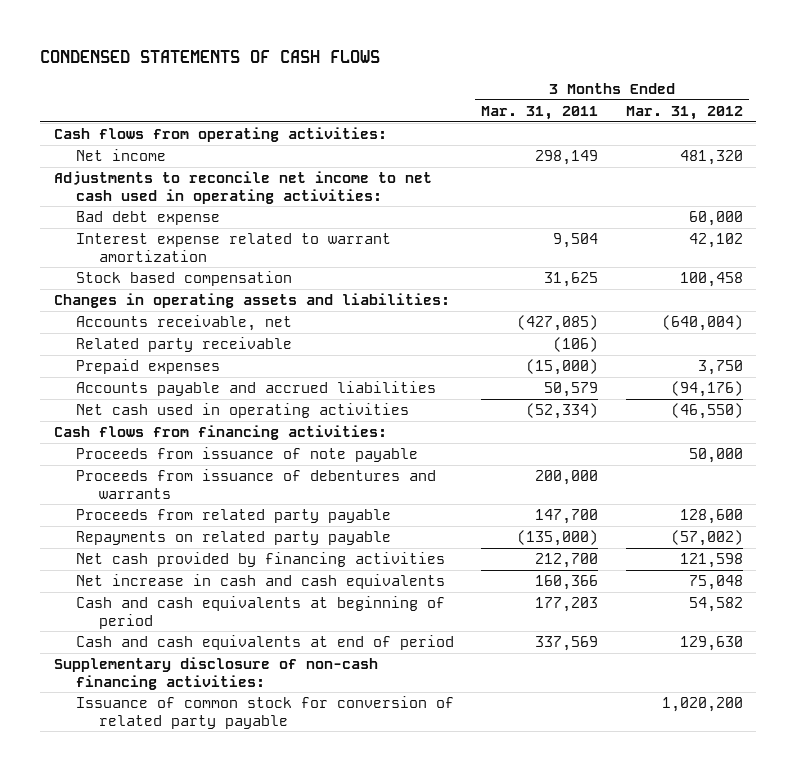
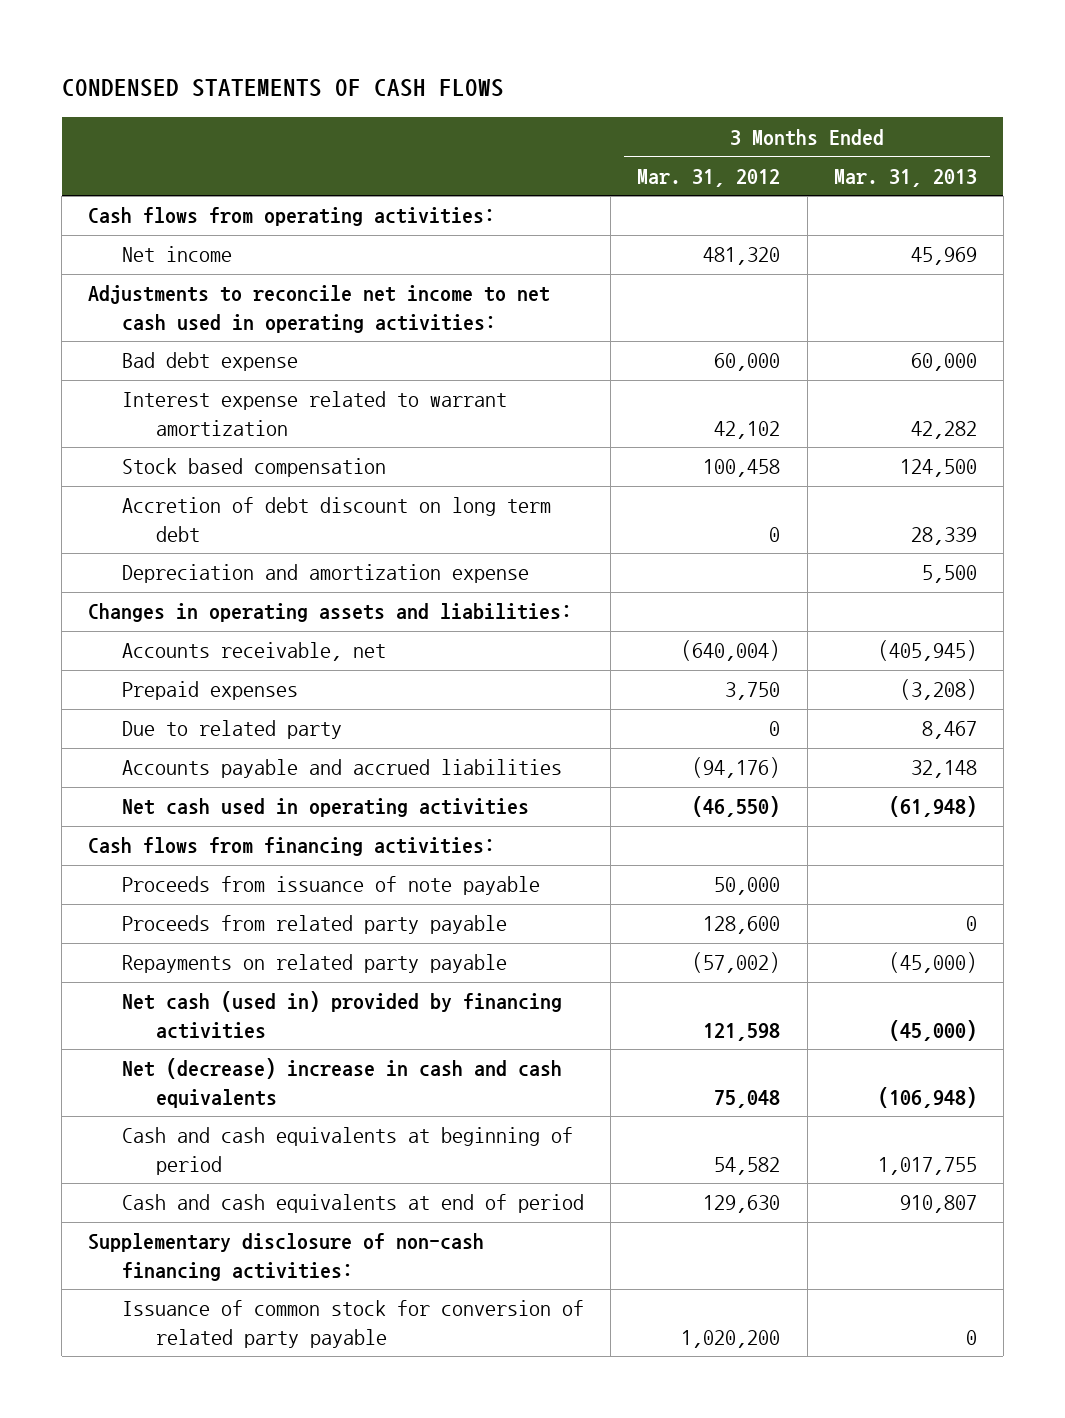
[481,105,599,120] Mar. 31, 2011 -> none
none -> [833,168,977,187] Mar. 31, 2013
none -> [122,497,552,542] Accretion of debt discount on long term debt
none -> [122,564,530,584] Depreciation and amortization expense
[76,337,293,353] Related party receivable -> none
none -> [122,720,343,740] Due to related party
[76,469,437,499] Proceeds from issuance of debentures and warrants -> none
[76,552,446,568] Net cash provided by financing activities -> [122,991,563,1039] Net cash (used in) provided by financing activities
[76,574,446,590] Net increase in cash and cash equivalents -> [122,1058,563,1108] Net (decrease) increase in cash and cash equivalents

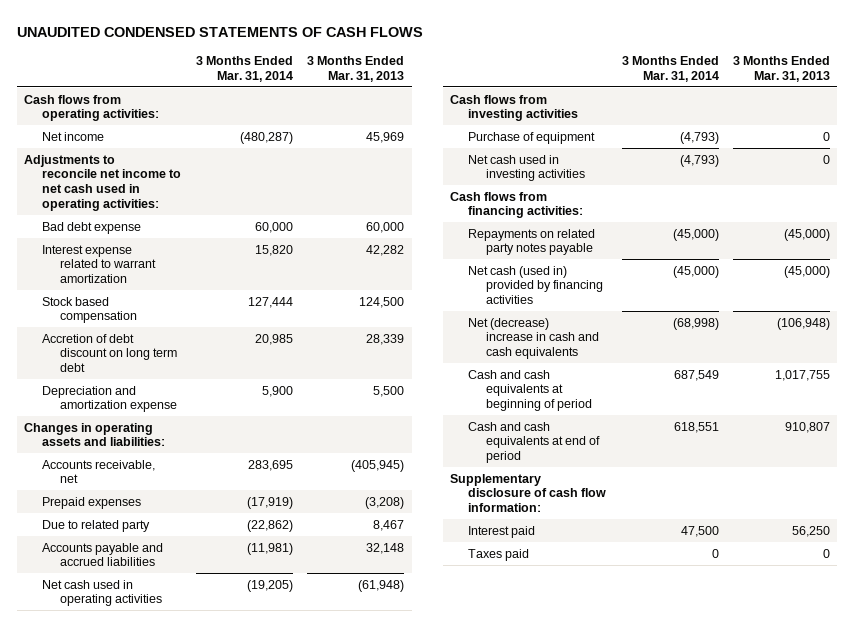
[61,79,504,98] CONDENSED STATEMENTS OF CASH FLOWS -> [17,26,424,37] UNAUDITED CONDENSED STATEMENTS OF CASH FLOWS
[637,168,781,187] Mar. 31, 2012 -> none
none -> [195,55,293,82] 3 Months Ended Mar. 31, 2014
none -> [450,94,579,122] Cash flows from investing activities
none -> [468,131,596,144] Purchase of equipment
none -> [468,154,586,182] Net cash used in investing activities
[122,876,541,896] Proceeds from issuance of note payable -> none
[122,915,508,935] Proceeds from related party payable -> none
[122,954,508,974] Repayments on related party payable -> [468,228,596,256] Repayments on related party notes payable
[88,1233,485,1281] Supplementary disclosure of non-cash financing activities: -> none
[122,1300,585,1348] Issuance of common stock for conversion of related party payable -> none
none -> [450,473,607,513] Supplementary disclosure of cash flow information:
none -> [468,525,536,538] Interest paid
none -> [468,548,530,561] Taxes paid

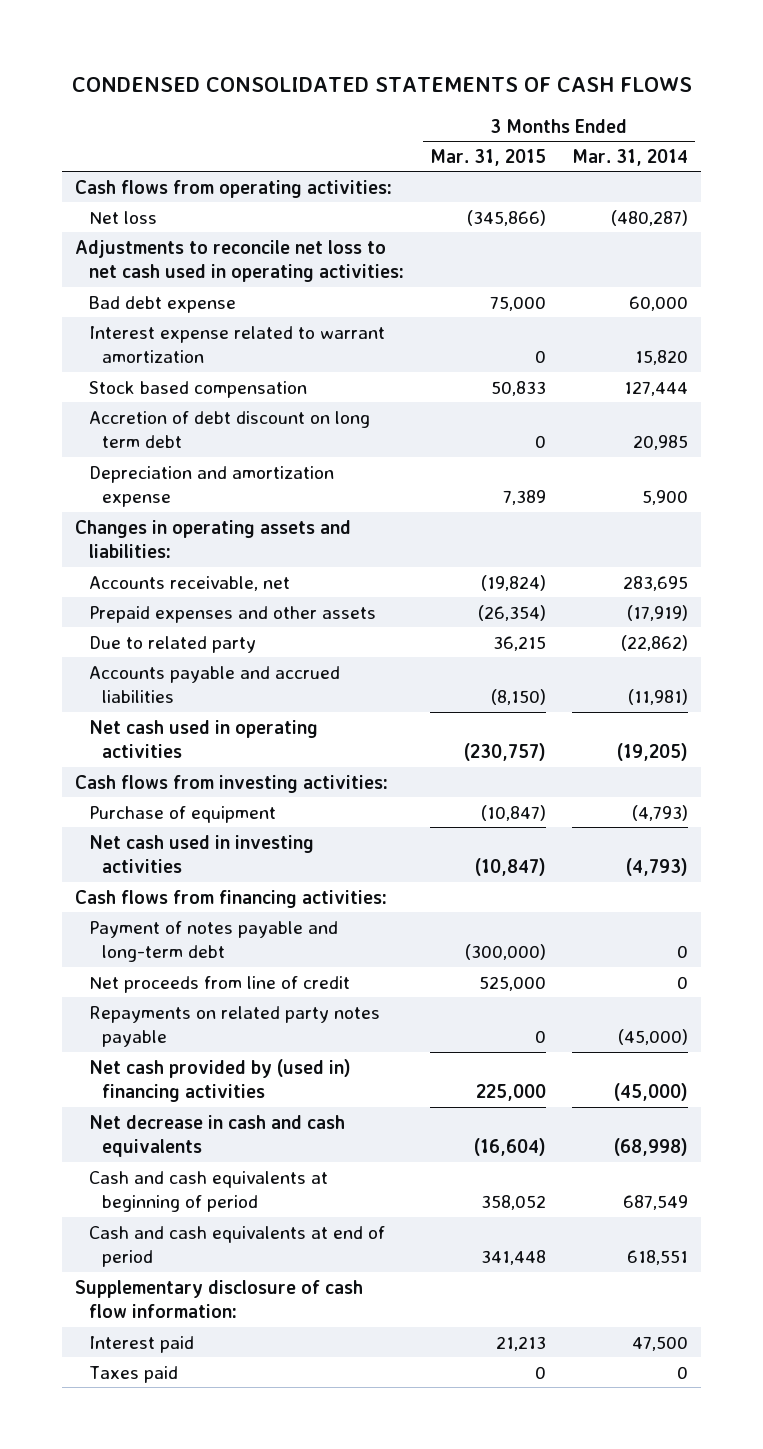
[17,26,424,37] UNAUDITED CONDENSED STATEMENTS OF CASH FLOWS -> [71,76,692,92] CONDENSED CONSOLIDATED STATEMENTS OF CASH FLOWS
[307,55,405,82] 3 Months Ended Mar. 31, 2013 -> none
none -> [429,148,546,166] Mar. 31, 2015
[42,131,105,141] Net income -> [88,210,157,224] Net loss
[24,154,182,212] Adjustments to reconcile net income to net cash used in operating activities: -> [75,239,404,283] Adjustments to reconcile net loss to net cash used in operating activities:
[42,496,142,509] Prepaid expenses -> [88,605,376,623] Prepaid expenses and other assets
[450,94,579,122] Cash flows from investing activities -> [75,774,389,793] Cash flows from investing activities:
none -> [88,920,338,963] Payment of notes payable and long-term debt
none -> [88,975,350,993] Net proceeds from line of credit
[468,265,604,305] Net cash (used in) provided by financing activities -> [88,1058,351,1103] Net cash provided by (used in) financing activities
[468,317,600,360] Net (decrease) increase in cash and cash equivalents -> [88,1114,345,1158] Net decrease in cash and cash equivalents

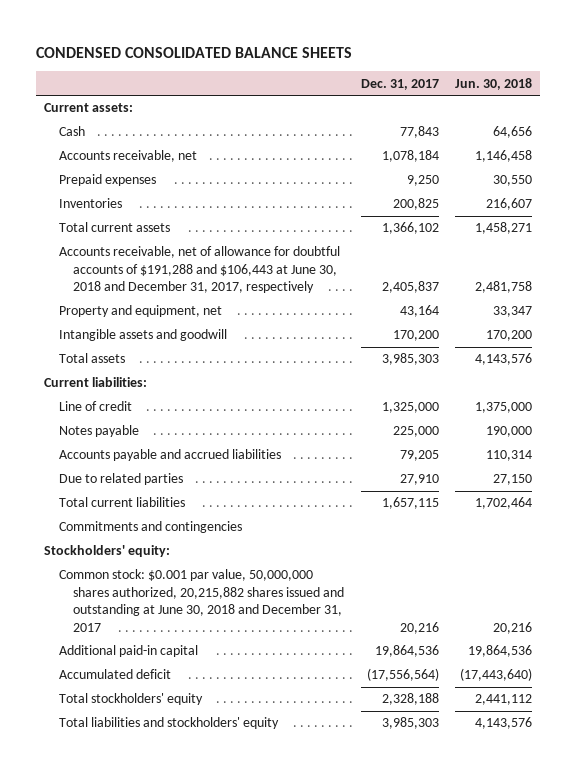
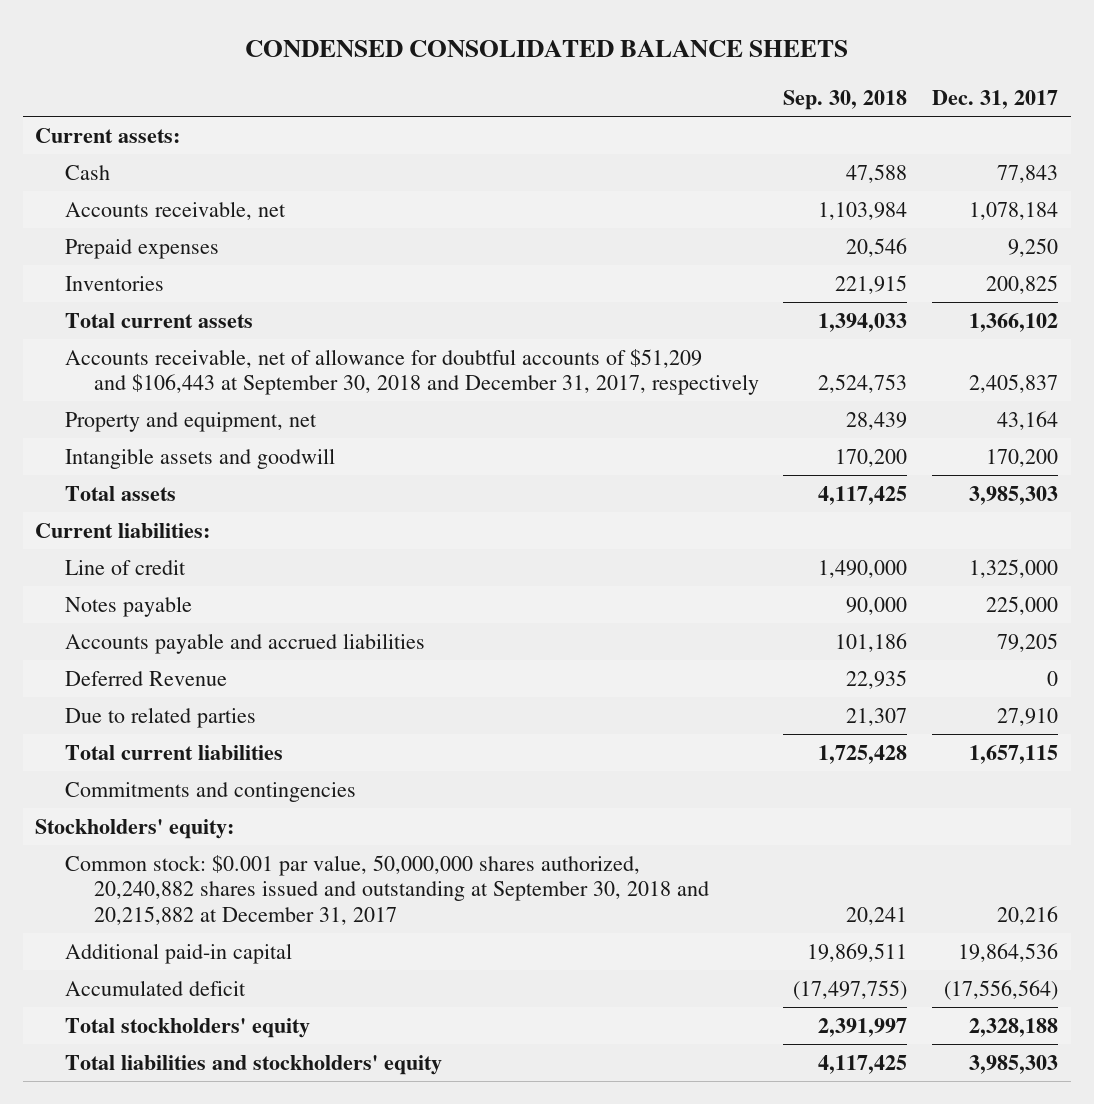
[454,77,532,90] Jun. 30, 2018 -> none
none -> [783,89,908,110] Sep. 30, 2018
[58,246,340,294] Accounts receivable, net of allowance for doubtful accounts of $191,288 and $106,443 at June 30, 2018 and December 31, 2017, respectively -> [64,348,759,396] Accounts receivable, net of allowance for doubtful accounts of $51,209 and $106,443 at September 30, 2018 and December 31, 2017, respectively
none -> [64,670,227,686] Deferred Revenue
[58,569,345,633] Common stock: $0.001 par value, 50,000,000 shares authorized, 20,215,882 shares issued and outstanding at June 30, 2018 and December 31, 2017 -> [64,854,709,925] Common stock: $0.001 par value, 50,000,000 shares authorized, 20,240,882 shares issued and outstanding at September 30, 2018 and 20,215,882 at December 31, 2017

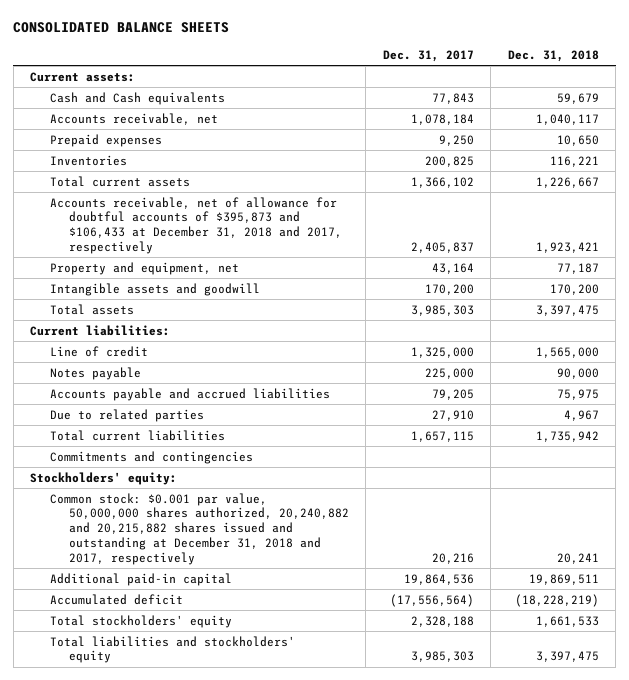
[244,40,848,58] CONDENSED CONSOLIDATED BALANCE SHEETS -> [13,22,230,34] CONSOLIDATED BALANCE SHEETS
[783,89,908,110] Sep. 30, 2018 -> none
none -> [507,49,599,62] Dec. 31, 2018
[64,164,110,180] Cash -> [49,91,225,105] Cash and Cash equivalents
[64,348,759,396] Accounts receivable, net of allowance for doubtful accounts of $51,209 and $106,443 at September 30, 2018 and December 31, 2017, respectively -> [49,196,342,254] Accounts receivable, net of allowance for doubtful accounts of $395,873 and $106,433 at December 31, 2018 and 2017, respectively
[64,670,227,686] Deferred Revenue -> none
[64,854,709,925] Common stock: $0.001 par value, 50,000,000 shares authorized, 20,240,882 shares issued and outstanding at September 30, 2018 and 20,215,882 at December 31, 2017 -> [49,492,349,565] Common stock: $0.001 par value, 50,000,000 shares authorized, 20,240,882 and 20,215,882 shares issued and outstanding at December 31, 2018 and 2017, respectively

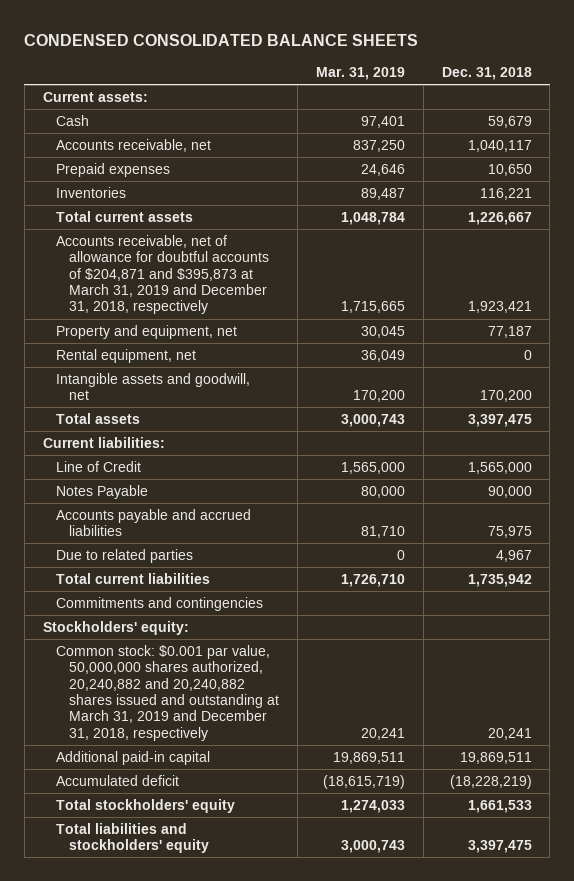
[13,22,230,34] CONSOLIDATED BALANCE SHEETS -> [24,34,419,47] CONDENSED CONSOLIDATED BALANCE SHEETS
[382,49,474,62] Dec. 31, 2017 -> none
none -> [315,67,405,81] Mar. 31, 2019
[49,91,225,105] Cash and Cash equivalents -> [55,114,89,126] Cash
[49,196,342,254] Accounts receivable, net of allowance for doubtful accounts of $395,873 and $106,433 at December 31, 2018 and 2017, respectively -> [55,234,270,315] Accounts receivable, net of allowance for doubtful accounts of $204,871 and $395,873 at March 31, 2019 and December 31, 2018, respectively
none -> [55,348,196,363] Rental equipment, net
[49,282,260,296] Intangible assets and goodwill -> [55,372,250,401] Intangible assets and goodwill, net
[49,345,148,357] Line of credit -> [55,460,141,472] Line of Credit
[49,366,141,380] Notes payable -> [55,484,148,499] Notes Payable
[49,492,349,565] Common stock: $0.001 par value, 50,000,000 shares authorized, 20,240,882 and 20,215,882 shares issued and outstanding at December 31, 2018 and 2017, respectively -> [55,644,280,741] Common stock: $0.001 par value, 50,000,000 shares authorized, 20,240,882 and 20,240,882 shares issued and outstanding at March 31, 2019 and December 31, 2018, respectively

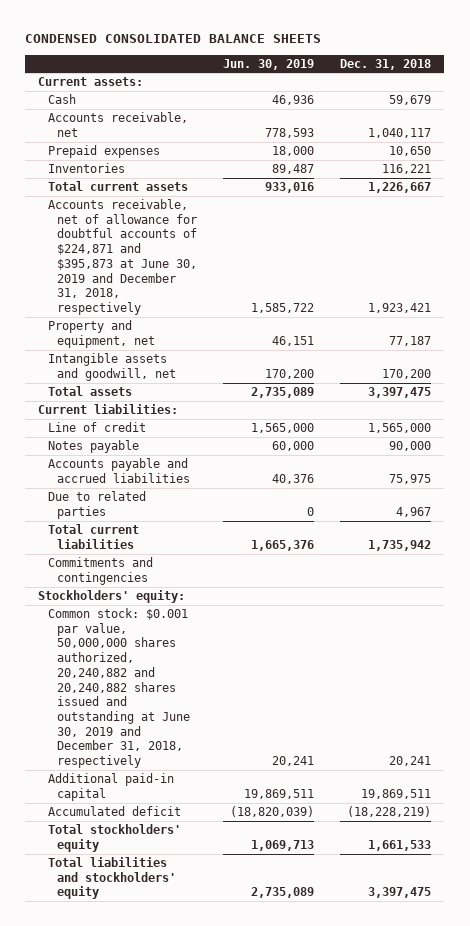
[315,67,405,81] Mar. 31, 2019 -> none
none -> [223,58,315,70] Jun. 30, 2019
[55,234,270,315] Accounts receivable, net of allowance for doubtful accounts of $204,871 and $395,873 at March 31, 2019 and December 31, 2018, respectively -> [47,199,197,315] Accounts receivable, net of allowance for doubtful accounts of $224,871 and $395,873 at June 30, 2019 and December 31, 2018, respectively
[55,348,196,363] Rental equipment, net -> none
[55,460,141,472] Line of Credit -> [47,422,146,433] Line of credit
[55,484,148,499] Notes Payable -> [47,440,139,454] Notes payable
[55,644,280,741] Common stock: $0.001 par value, 50,000,000 shares authorized, 20,240,882 and 20,240,882 shares issued and outstanding at March 31, 2019 and December 31, 2018, respectively -> [47,608,190,769] Common stock: $0.001 par value, 50,000,000 shares authorized, 20,240,882 and 20,240,882 shares issued and outstanding at June 30, 2019 and December 31, 2018, respectively

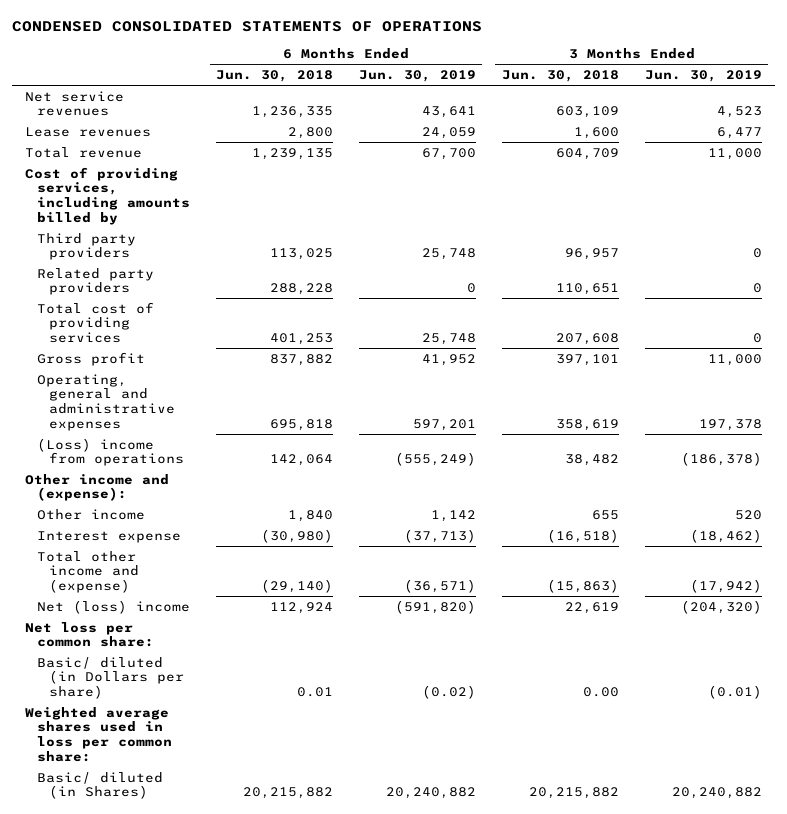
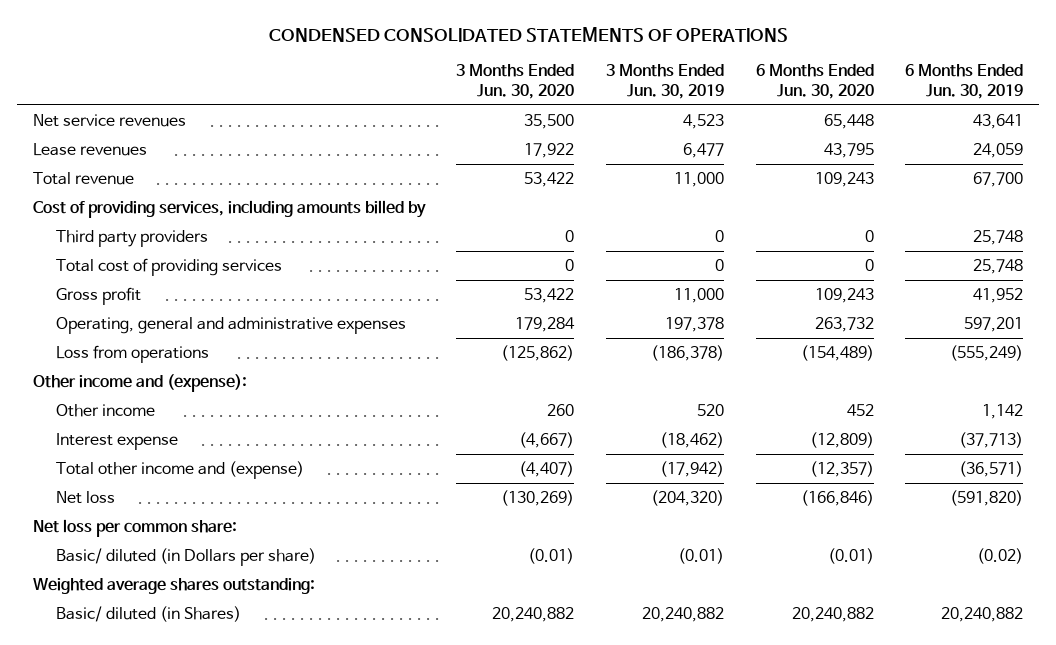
[216,70,334,83] Jun. 30, 2018 -> none
[501,70,619,83] Jun. 30, 2018 -> none
none -> [456,64,575,99] 3 Months Ended Jun. 30, 2020
none -> [755,64,874,99] 6 Months Ended Jun. 30, 2020
[37,267,155,296] Related party providers -> none
[37,437,185,467] (Loss) income from operations -> [55,345,209,364] Loss from operations
[37,599,191,614] Net (loss) income -> [55,491,115,505] Net loss
[25,706,173,762] Weighted average shares used in loss per common share: -> none
none -> [32,578,315,595] Weighted average shares outstanding:

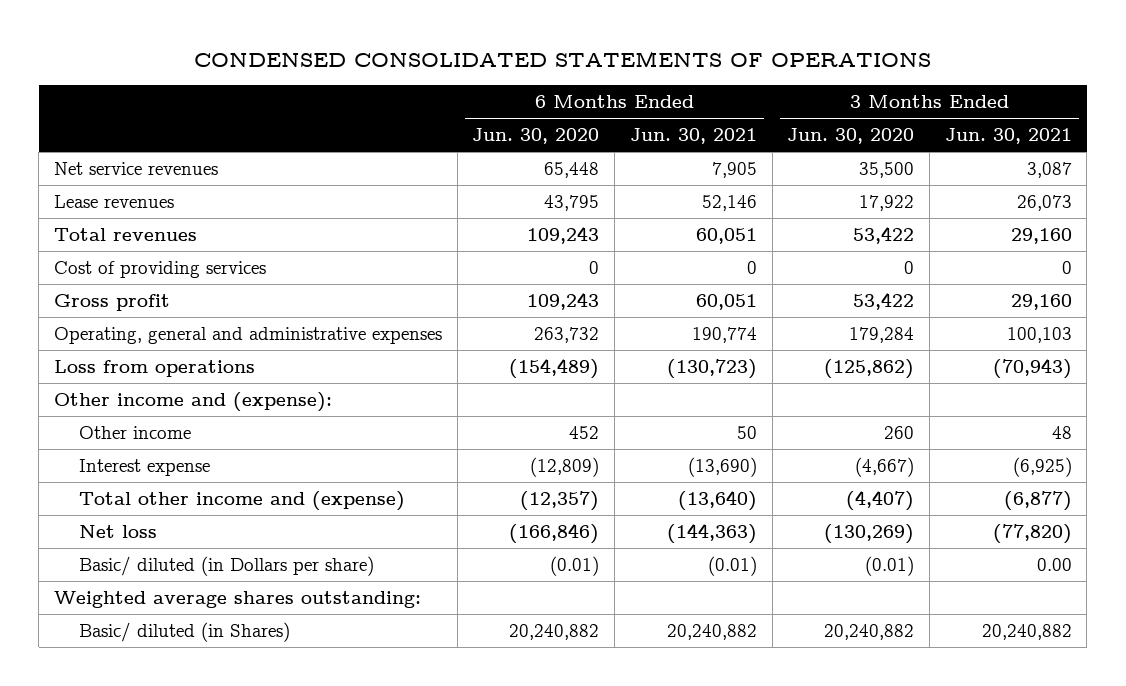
[605,64,724,99] 3 Months Ended Jun. 30, 2019 -> none
[905,64,1024,99] 6 Months Ended Jun. 30, 2019 -> none
none -> [629,128,757,145] Jun. 30, 2021
none -> [944,128,1072,145] Jun. 30, 2021
[32,200,426,219] Cost of providing services, including amounts billed by -> none
[55,258,282,277] Total cost of providing services -> none
[32,172,134,186] Total revenue -> [53,227,197,241] Total revenues
[55,230,208,248] Third party providers -> [53,260,266,278] Cost of providing services
[32,519,237,538] Net loss per common share: -> none

